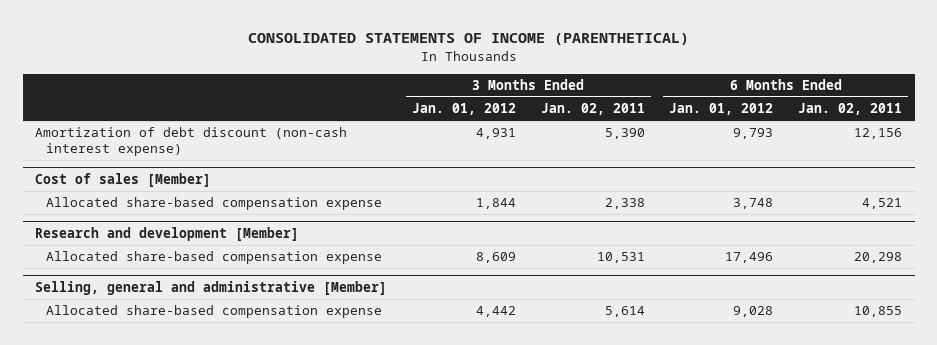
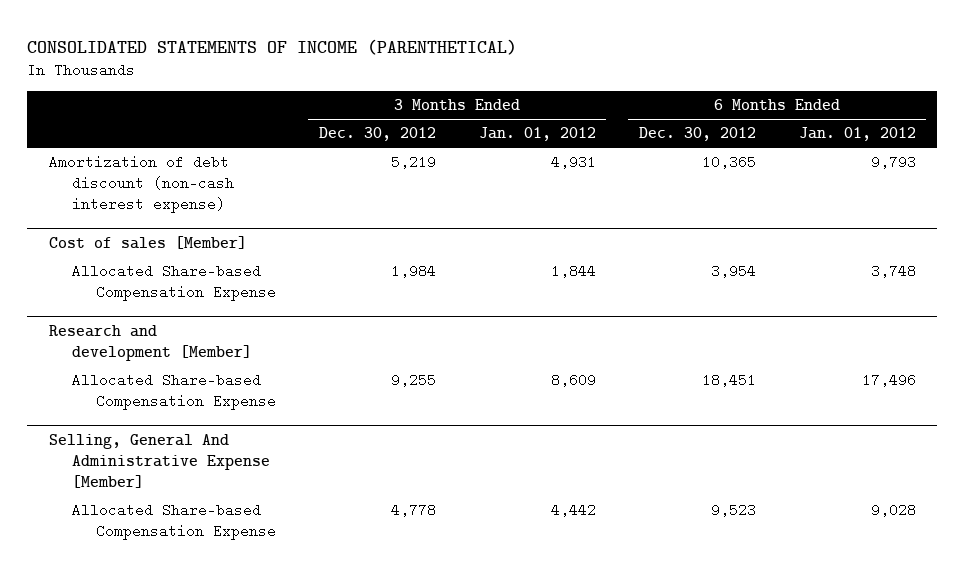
[540,103,645,116] Jan. 02, 2011 -> none
[798,103,903,116] Jan. 02, 2011 -> none
none -> [318,127,436,142] Dec. 30, 2012
none -> [638,127,756,142] Dec. 30, 2012
[46,197,383,211] Allocated share-based compensation expense -> [72,264,276,302] Allocated Share-based Compensation Expense
[46,251,383,265] Allocated share-based compensation expense -> [72,373,276,411] Allocated Share-based Compensation Expense
[35,281,388,296] Selling, general and administrative [Member] -> [48,433,271,488] Selling, General And Administrative Expense [Member]
[46,305,383,319] Allocated share-based compensation expense -> [72,503,276,541] Allocated Share-based Compensation Expense

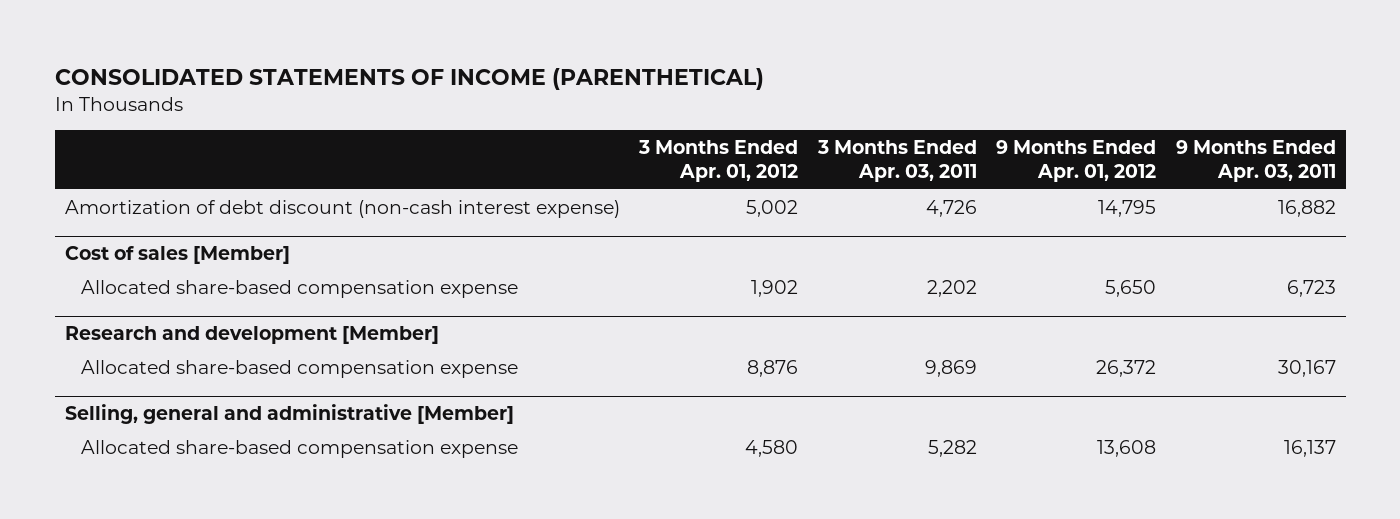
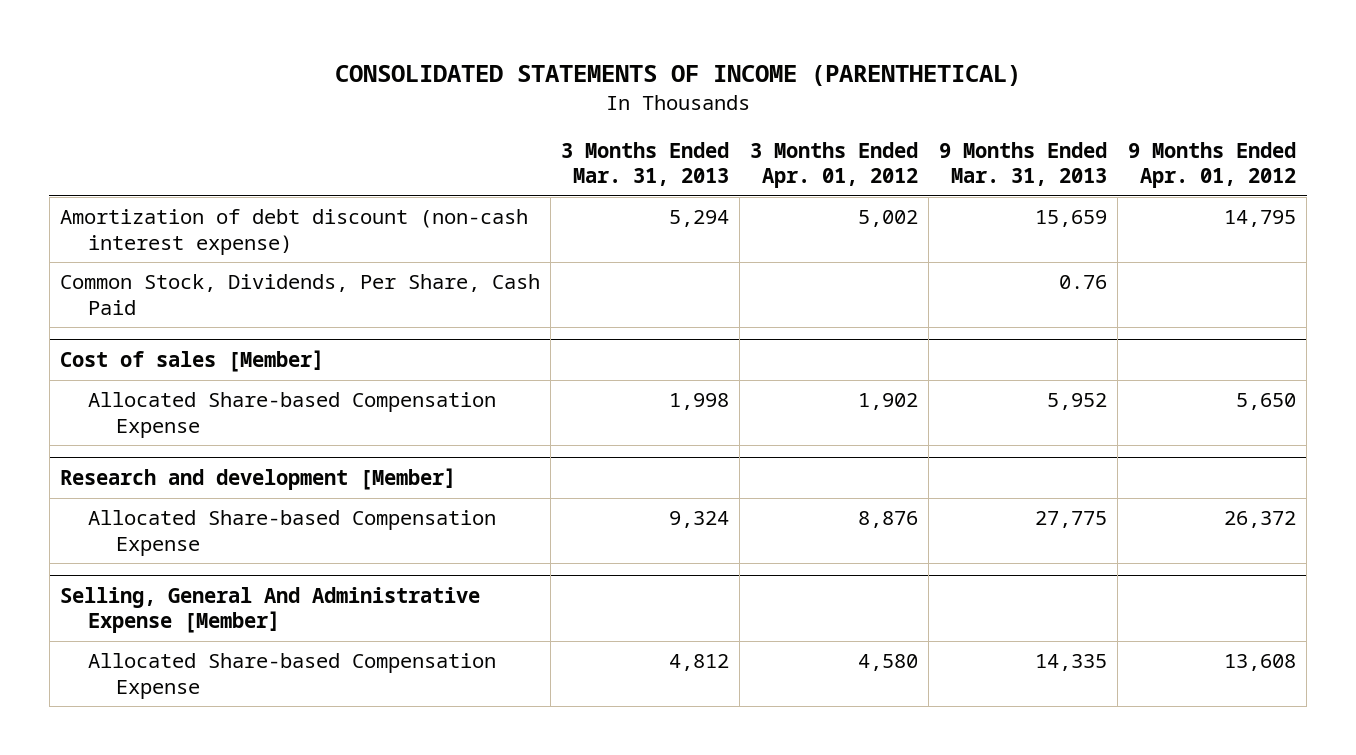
[816,139,977,183] 3 Months Ended Apr. 03, 2011 -> none
[1175,139,1336,183] 9 Months Ended Apr. 03, 2011 -> none
none -> [561,141,730,187] 3 Months Ended Mar. 31, 2013
none -> [939,141,1108,187] 9 Months Ended Mar. 31, 2013
none -> [59,274,540,315] Common Stock, Dividends, Per Share, Cash Paid
[81,279,519,298] Allocated share-based compensation expense -> [87,392,496,438] Allocated Share-based Compensation Expense
[81,359,519,378] Allocated share-based compensation expense -> [87,510,496,556] Allocated Share-based Compensation Expense
[64,404,514,425] Selling, general and administrative [Member] -> [59,587,480,634] Selling, General And Administrative Expense [Member]
[81,439,519,458] Allocated share-based compensation expense -> [87,653,496,699] Allocated Share-based Compensation Expense

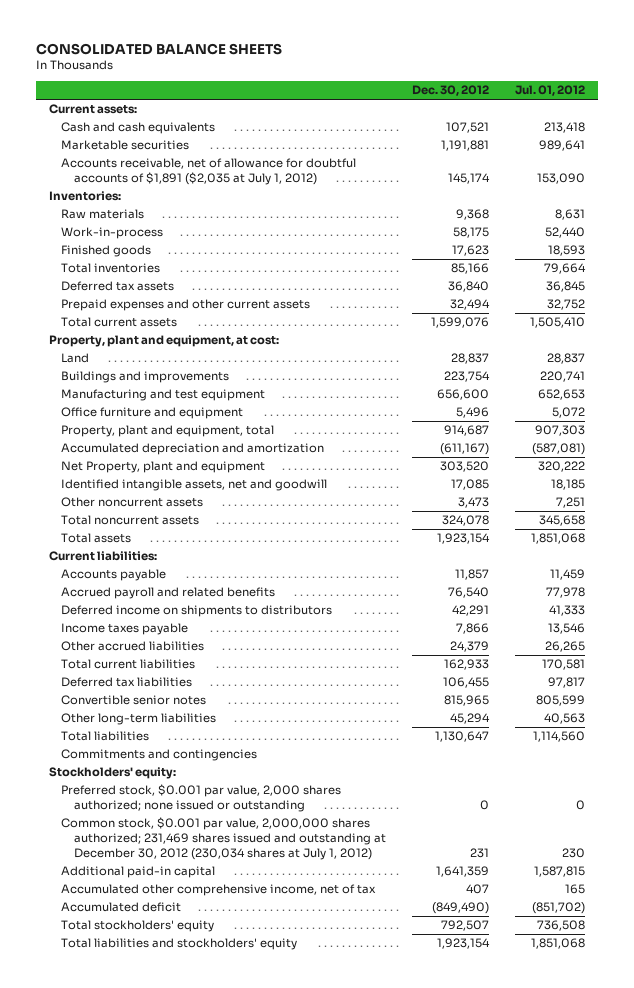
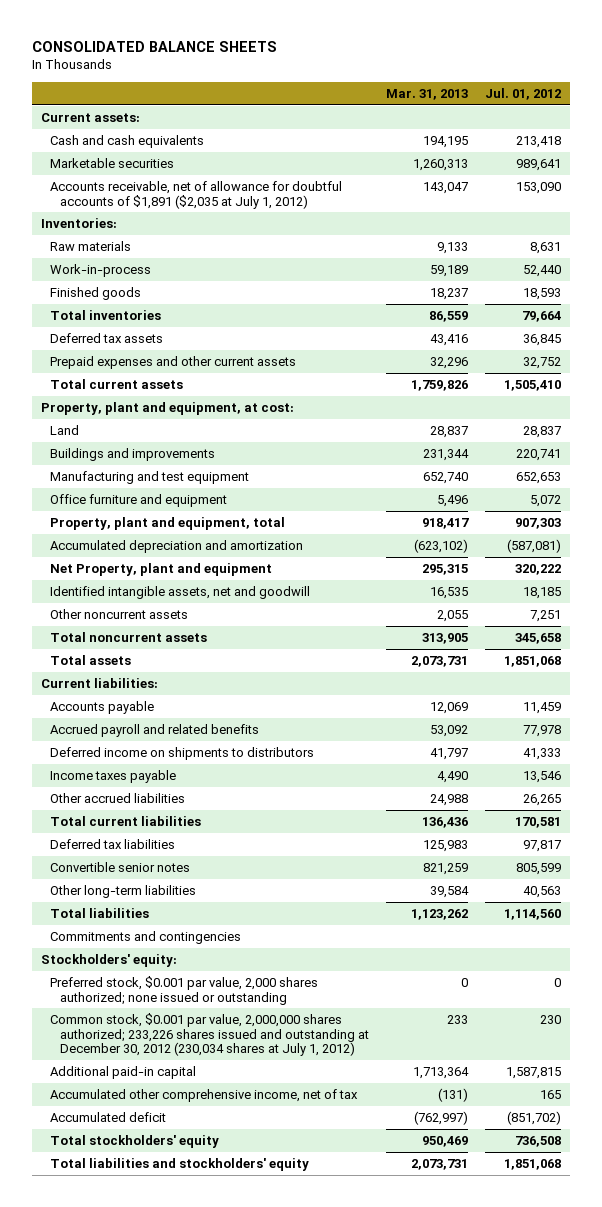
[412,85,490,97] Dec. 30, 2012 -> none
none -> [386,88,469,100] Mar. 31, 2013
[61,817,386,860] Common stock, $0.001 par value, 2,000,000 shares authorized; 231,469 shares issued and outstanding at December 30, 2012 (230,034 shares at July 1, 2012) -> [50,1012,370,1057] Common stock, $0.001 par value, 2,000,000 shares authorized; 233,226 shares issued and outstanding at December 30, 2012 (230,034 shares at July 1, 2012)

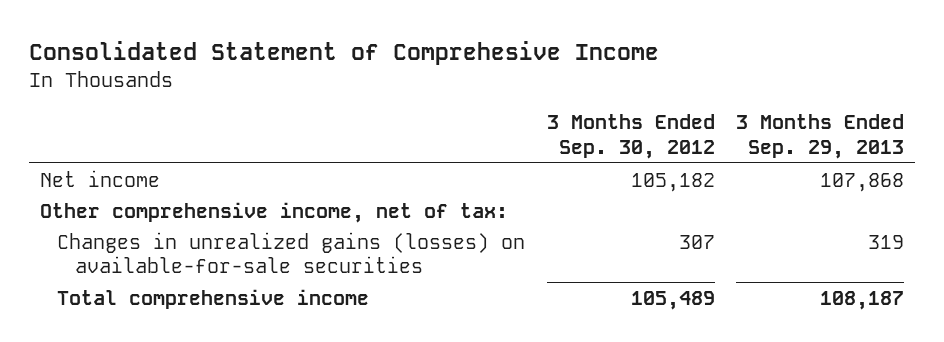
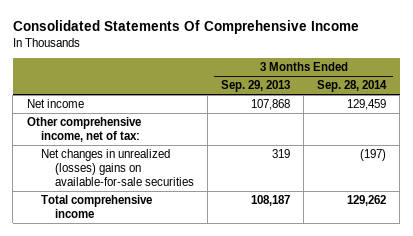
[29,41,660,66] Consolidated Statement of Comprehesive Income -> [12,20,359,35] Consolidated Statements Of Comprehensive Income
[546,114,715,160] 3 Months Ended Sep. 30, 2012 -> none
none -> [317,80,388,93] Sep. 28, 2014
[57,231,526,274] Changes in unrealized gains (losses) on available-for-sale securities -> [40,149,194,187] Net changes in unrealized (losses) gains on available-for-sale securities

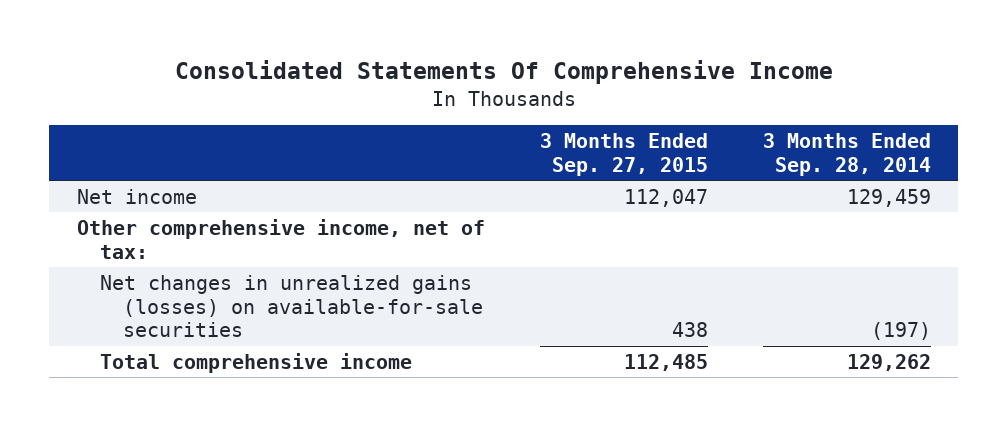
[221,80,291,93] Sep. 29, 2013 -> none
none -> [539,132,708,176] 3 Months Ended Sep. 27, 2015
[40,149,194,187] Net changes in unrealized (losses) gains on available-for-sale securities -> [100,274,484,338] Net changes in unrealized gains (losses) on available-for-sale securities

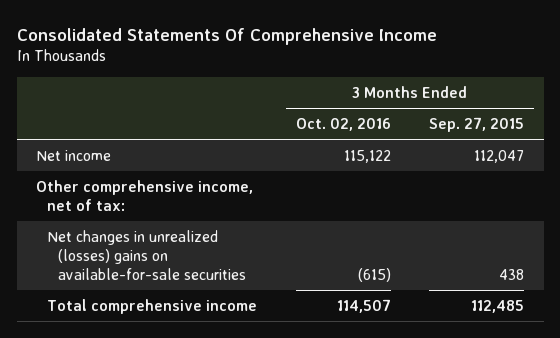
[762,132,931,176] 3 Months Ended Sep. 28, 2014 -> none
none -> [295,117,391,131] Oct. 02, 2016
[100,274,484,338] Net changes in unrealized gains (losses) on available-for-sale securities -> [47,229,247,280] Net changes in unrealized (losses) gains on available-for-sale securities

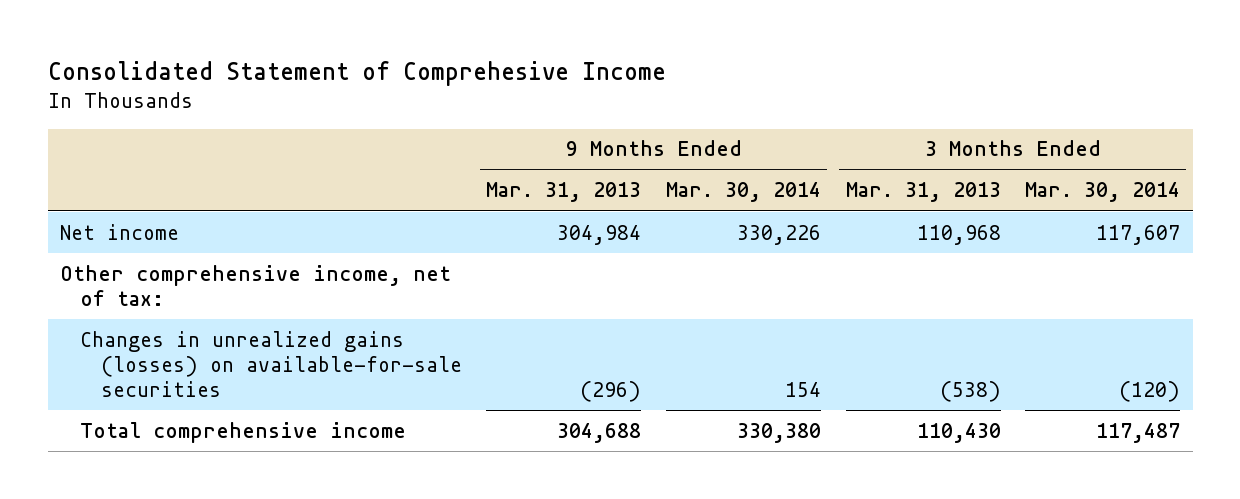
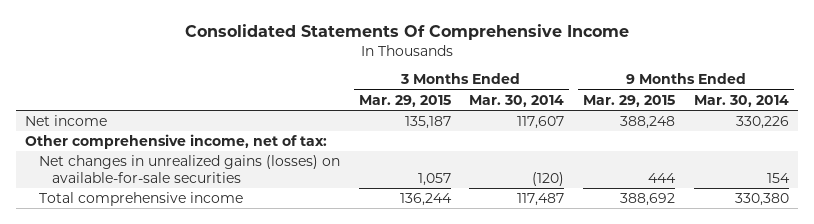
[47,60,666,86] Consolidated Statement of Comprehesive Income -> [184,23,629,40] Consolidated Statements Of Comprehensive Income
[486,182,642,203] Mar. 31, 2013 -> none
[845,182,1001,203] Mar. 31, 2013 -> none
none -> [358,94,451,107] Mar. 29, 2015
none -> [583,94,676,107] Mar. 29, 2015
[80,330,462,397] Changes in unrealized gains (losses) on available-for-sale securities -> [38,155,340,184] Net changes in unrealized gains (losses) on available-for-sale securities

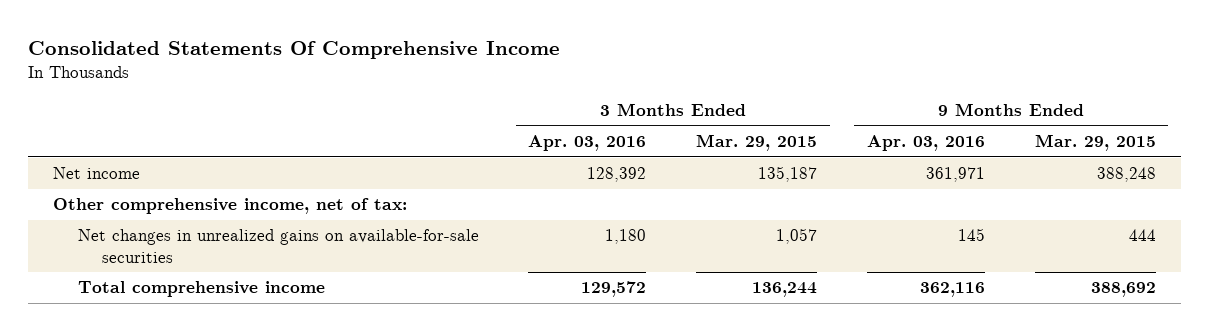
[469,94,565,107] Mar. 30, 2014 -> none
[693,94,789,107] Mar. 30, 2014 -> none
none -> [528,135,647,152] Apr. 03, 2016
none -> [866,135,985,152] Apr. 03, 2016
[38,155,340,184] Net changes in unrealized gains (losses) on available-for-sale securities -> [77,229,479,263] Net changes in unrealized gains on available-for-sale securities

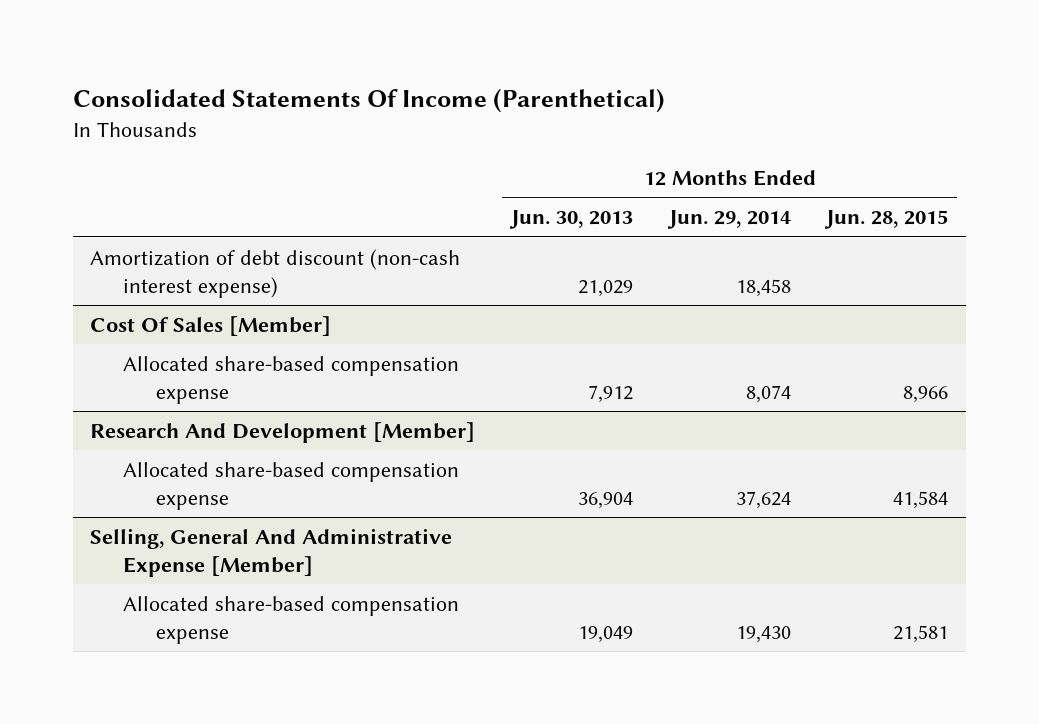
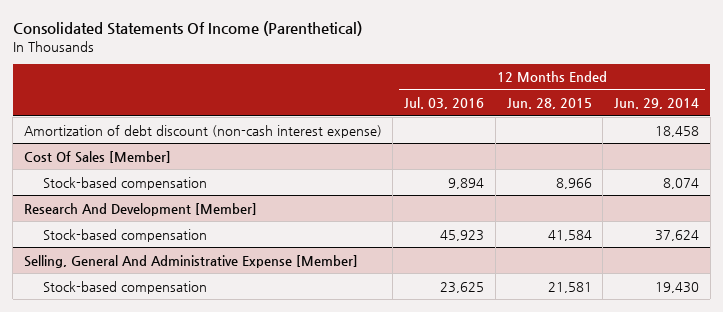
[509,210,634,230] Jun. 30, 2013 -> none
none -> [404,97,485,110] Jul. 03, 2016
[123,355,460,405] Allocated share-based compensation expense -> [43,176,208,190] Stock-based compensation
[123,461,460,511] Allocated share-based compensation expense -> [43,228,208,242] Stock-based compensation
[123,595,460,645] Allocated share-based compensation expense -> [43,280,208,294] Stock-based compensation

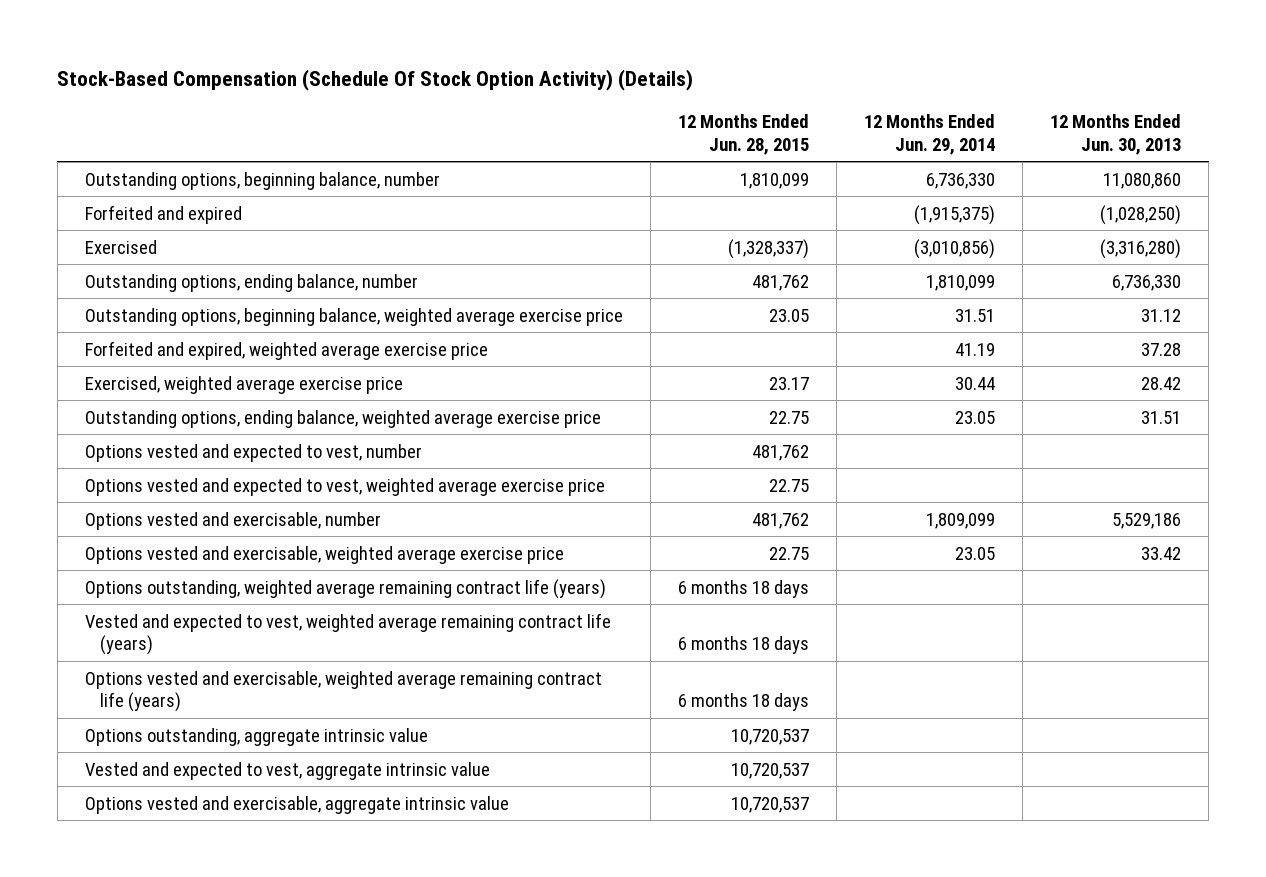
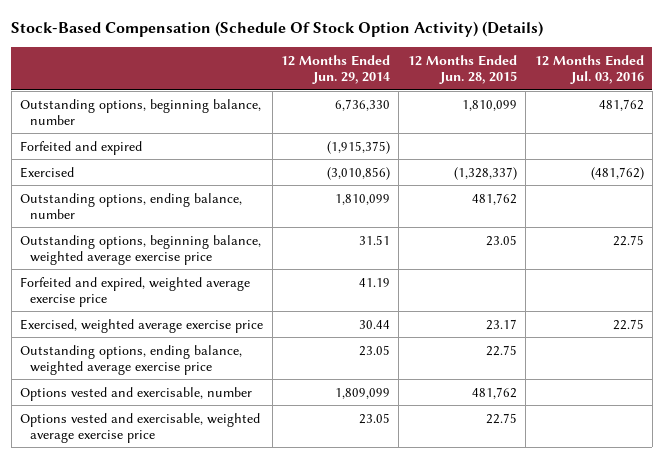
[1050,113,1182,155] 12 Months Ended Jun. 30, 2013 -> none
none -> [534,54,644,85] 12 Months Ended Jul. 03, 2016
[84,443,422,462] Options vested and expected to vest, number -> none
[84,477,605,496] Options vested and expected to vest, weighted average exercise price -> none
[84,578,606,599] Options outstanding, weighted average remaining contract life (years) -> none
[84,612,611,656] Vested and expected to vest, weighted average remaining contract life (years) -> none
[84,670,602,713] Options vested and exercisable, weighted average remaining contract life (years) -> none
[84,727,428,746] Options outstanding, aggregate intrinsic value -> none
[84,761,490,780] Vested and expected to vest, aggregate intrinsic value -> none
[84,795,509,814] Options vested and exercisable, aggregate intrinsic value -> none

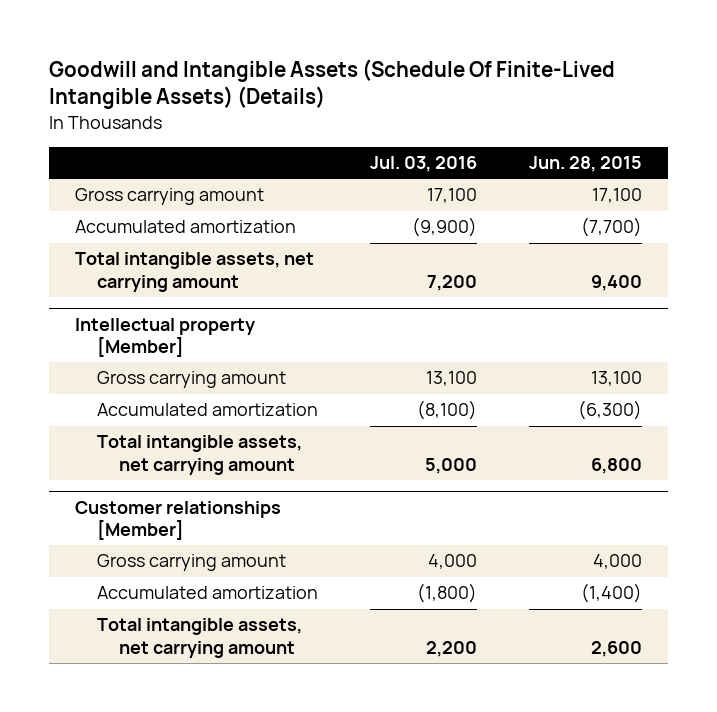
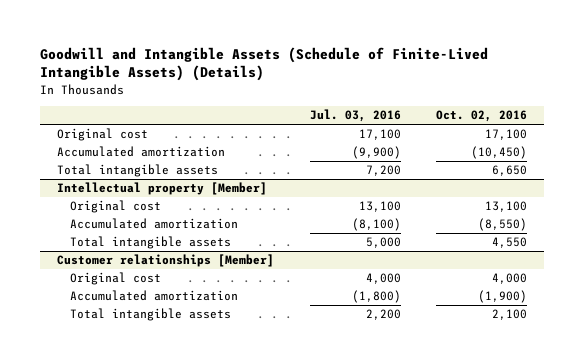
[48,58,615,110] Goodwill and Intangible Assets (Schedule Of Finite-Lived Intangible Assets) (Details) -> [39,46,488,82] Goodwill and Intangible Assets (Schedule of Finite-Lived Intangible Assets) (Details)
[529,156,643,173] Jun. 28, 2015 -> none
none -> [435,110,527,123] Oct. 02, 2016
[74,188,264,206] Gross carrying amount -> [57,128,149,142] Original cost
[74,252,314,292] Total intangible assets, net carrying amount -> [57,164,219,178] Total intangible assets
[96,371,286,389] Gross carrying amount -> [69,200,161,214] Original cost
[96,435,302,475] Total intangible assets, net carrying amount -> [69,236,231,250] Total intangible assets
[96,554,286,572] Gross carrying amount -> [69,272,161,286] Original cost
[96,618,302,658] Total intangible assets, net carrying amount -> [69,308,231,322] Total intangible assets

